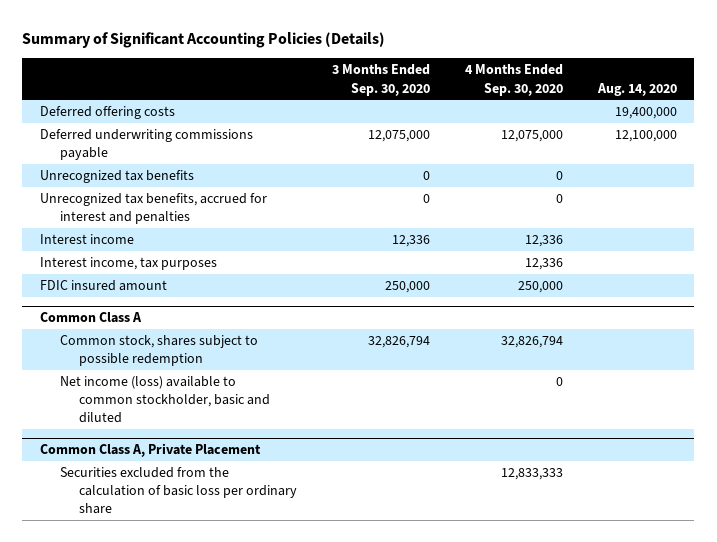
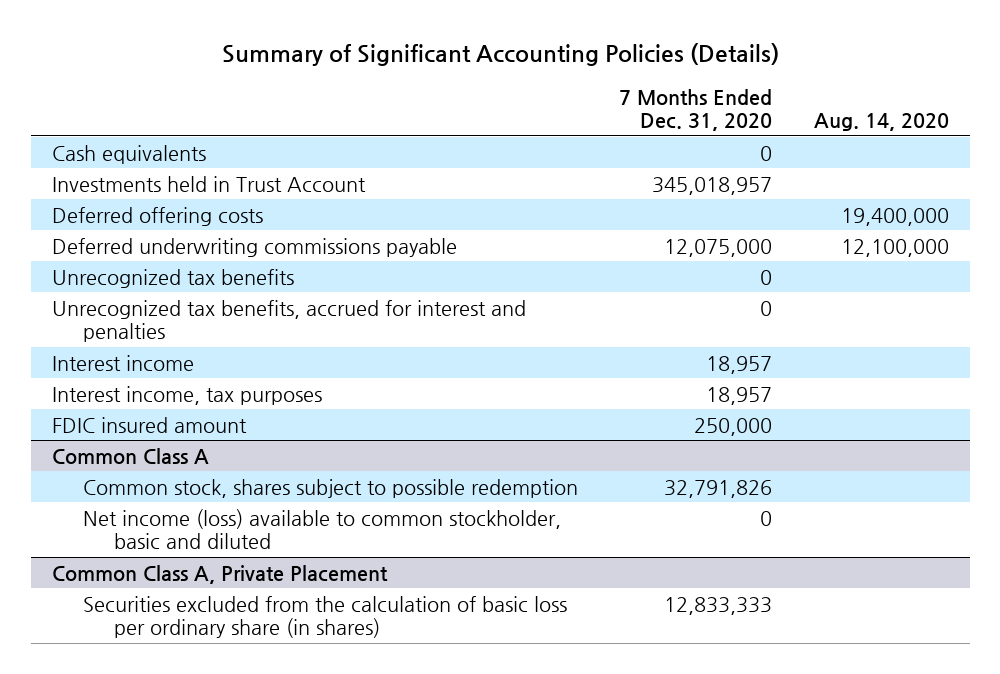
[332,64,431,96] 3 Months Ended Sep. 30, 2020 -> none
[464,64,563,96] 4 Months Ended Sep. 30, 2020 -> none
none -> [619,88,773,132] 7 Months Ended Dec. 31, 2020
none -> [51,144,206,164] Cash equivalents
none -> [51,175,366,192] Investments held in Trust Account
[59,466,298,515] Securities excluded from the calculation of basic loss per ordinary share -> [82,595,567,639] Securities excluded from the calculation of basic loss per ordinary share (in shares)

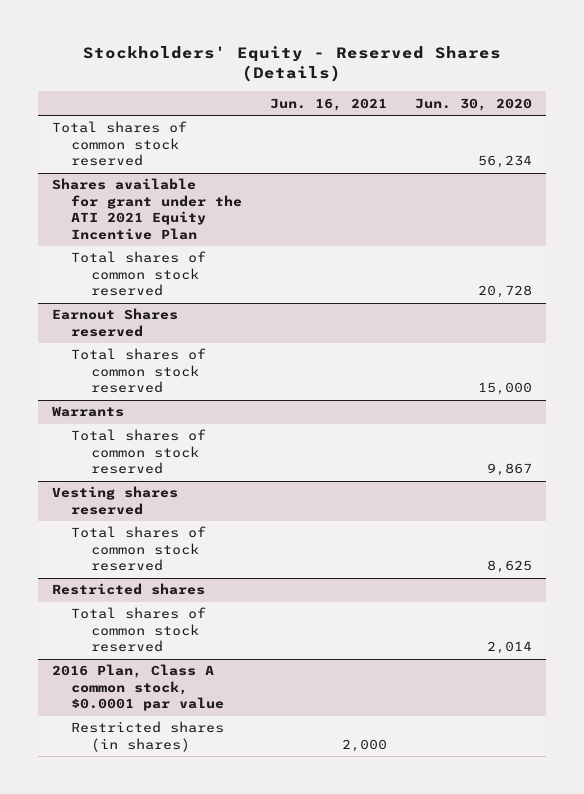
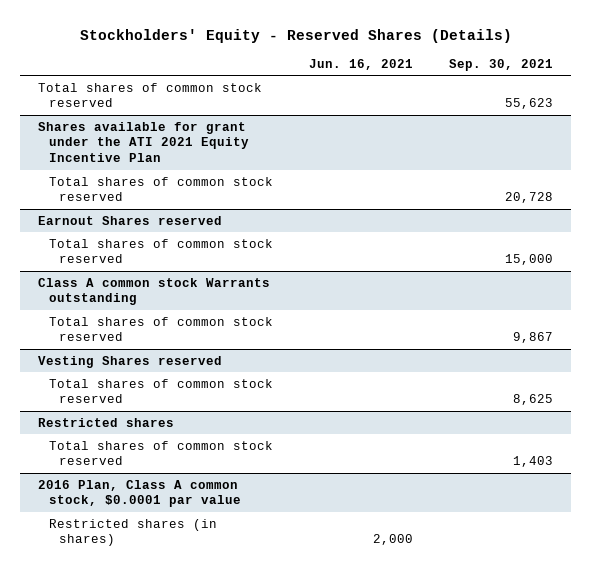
[415,97,533,111] Jun. 30, 2020 -> none
none -> [449,59,554,72] Sep. 30, 2021
[51,406,124,418] Warrants -> [38,277,271,306] Class A common stock Warrants outstanding
[51,486,178,515] Vesting shares reserved -> [38,355,223,368] Vesting Shares reserved

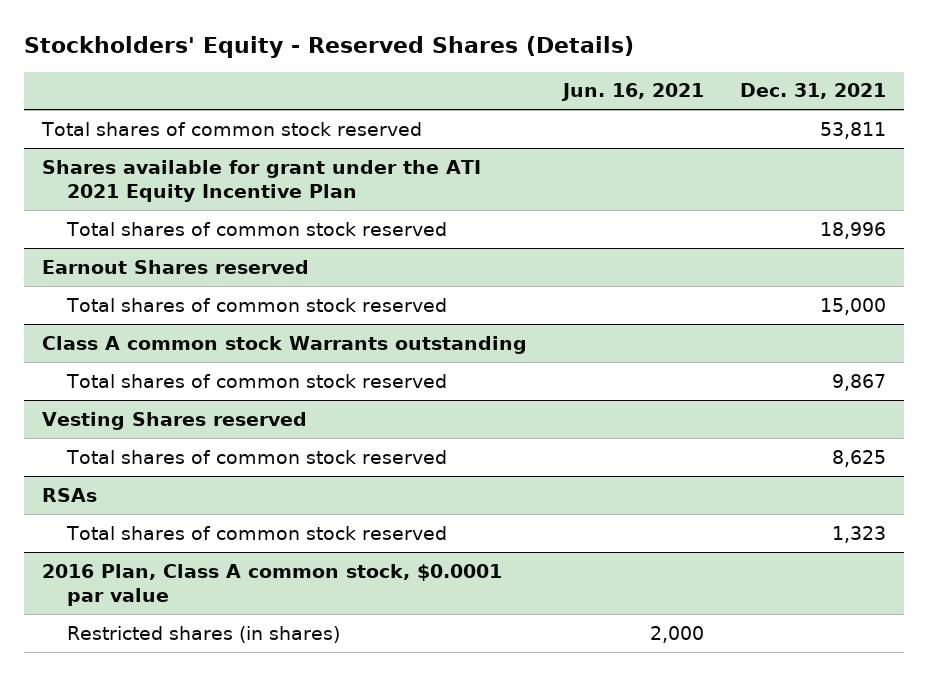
[449,59,554,72] Sep. 30, 2021 -> none
none -> [739,83,886,100] Dec. 31, 2021
[38,417,175,427] Restricted shares -> [41,487,97,502] RSAs

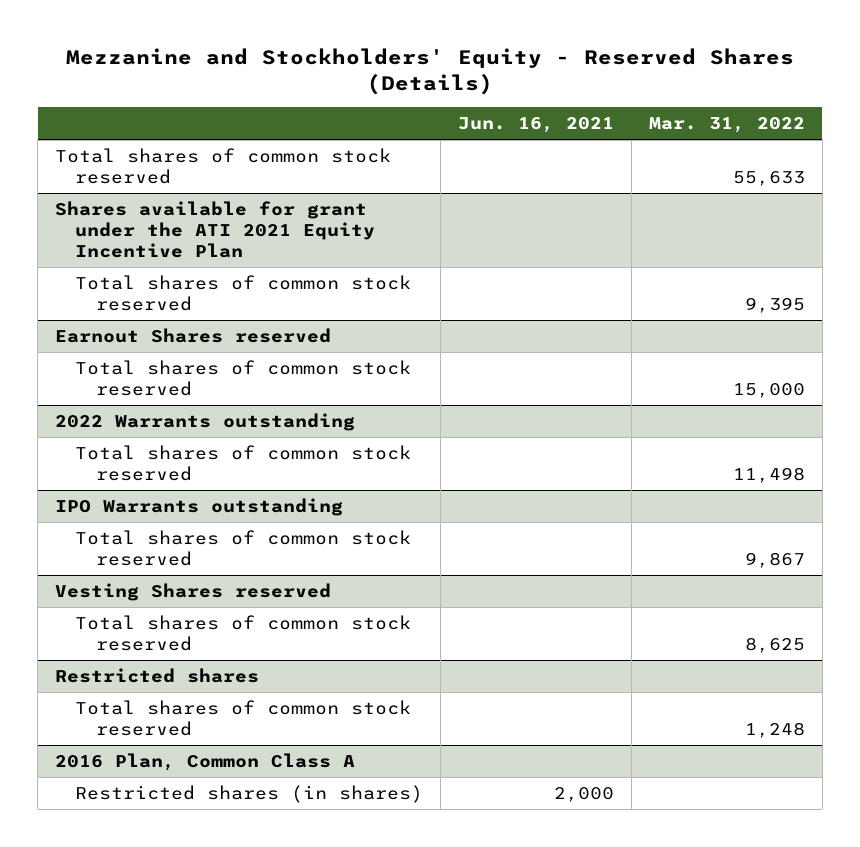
[23,35,634,58] Stockholders' Equity - Reserved Shares (Details) -> [65,47,794,95] Mezzanine and Stockholders' Equity - Reserved Shares (Details)
[739,83,886,100] Dec. 31, 2021 -> none
none -> [648,116,805,133] Mar. 31, 2022
none -> [54,413,355,432] 2022 Warrants outstanding
none -> [75,445,412,481] Total shares of common stock reserved
[41,335,527,354] Class A common stock Warrants outstanding -> [54,498,343,517] IPO Warrants outstanding
[41,487,97,502] RSAs -> [54,668,259,684] Restricted shares
[41,563,502,606] 2016 Plan, Class A common stock, $0.0001 par value -> [54,753,355,772] 2016 Plan, Common Class A

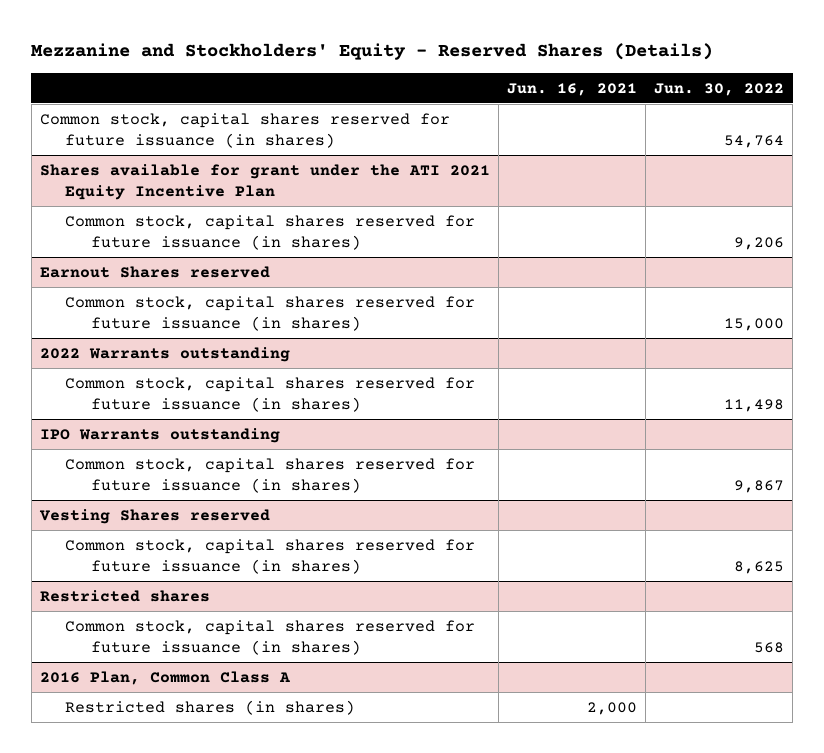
[648,116,805,133] Mar. 31, 2022 -> none
none -> [653,82,784,96] Jun. 30, 2022
[54,148,391,184] Total shares of common stock reserved -> [39,112,450,148] Common stock, capital shares reserved for future issuance (in shares)
[75,275,412,311] Total shares of common stock reserved -> [65,214,476,250] Common stock, capital shares reserved for future issuance (in shares)
[75,360,412,396] Total shares of common stock reserved -> [65,295,476,331] Common stock, capital shares reserved for future issuance (in shares)
[75,445,412,481] Total shares of common stock reserved -> [65,376,476,412] Common stock, capital shares reserved for future issuance (in shares)
[75,530,412,566] Total shares of common stock reserved -> [65,457,476,493] Common stock, capital shares reserved for future issuance (in shares)
[75,615,412,651] Total shares of common stock reserved -> [65,538,476,574] Common stock, capital shares reserved for future issuance (in shares)
[75,700,412,736] Total shares of common stock reserved -> [65,619,476,655] Common stock, capital shares reserved for future issuance (in shares)

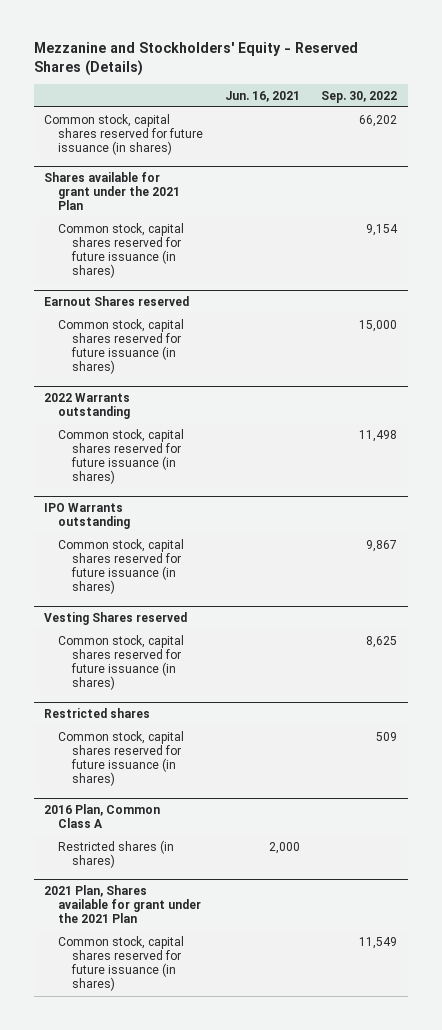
[653,82,784,96] Jun. 30, 2022 -> none
none -> [321,90,398,103] Sep. 30, 2022
[39,163,490,200] Shares available for grant under the ATI 2021 Equity Incentive Plan -> [44,171,181,211] Shares available for grant under the 2021 Plan
none -> [44,884,202,924] 2021 Plan, Shares available for grant under the 2021 Plan
none -> [58,935,185,992] Common stock, capital shares reserved for future issuance (in shares)

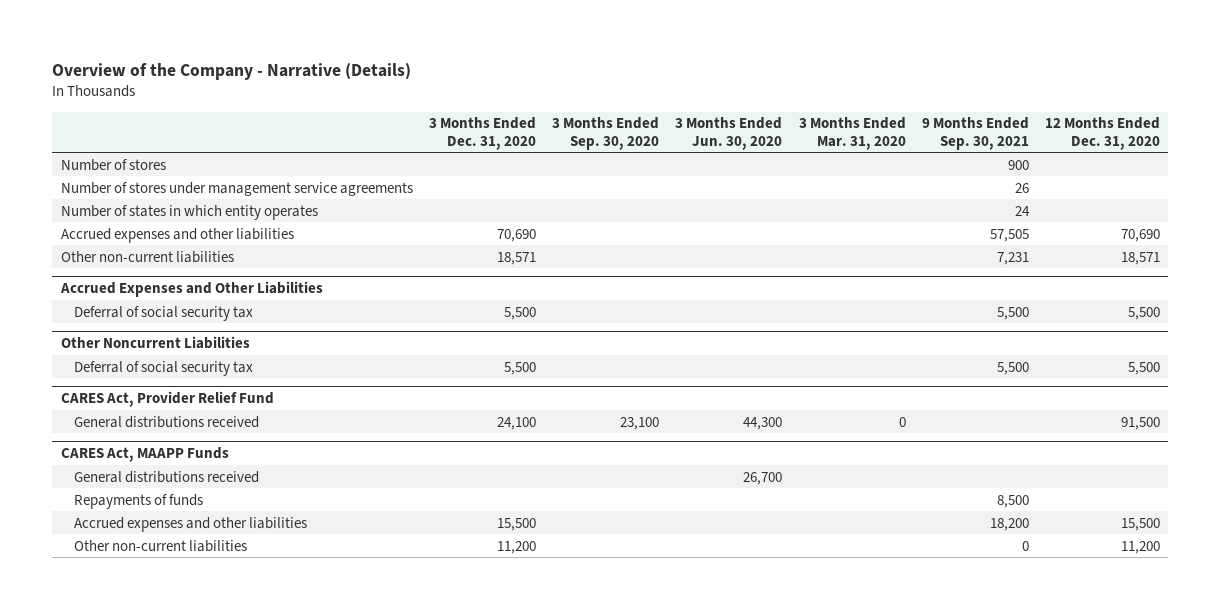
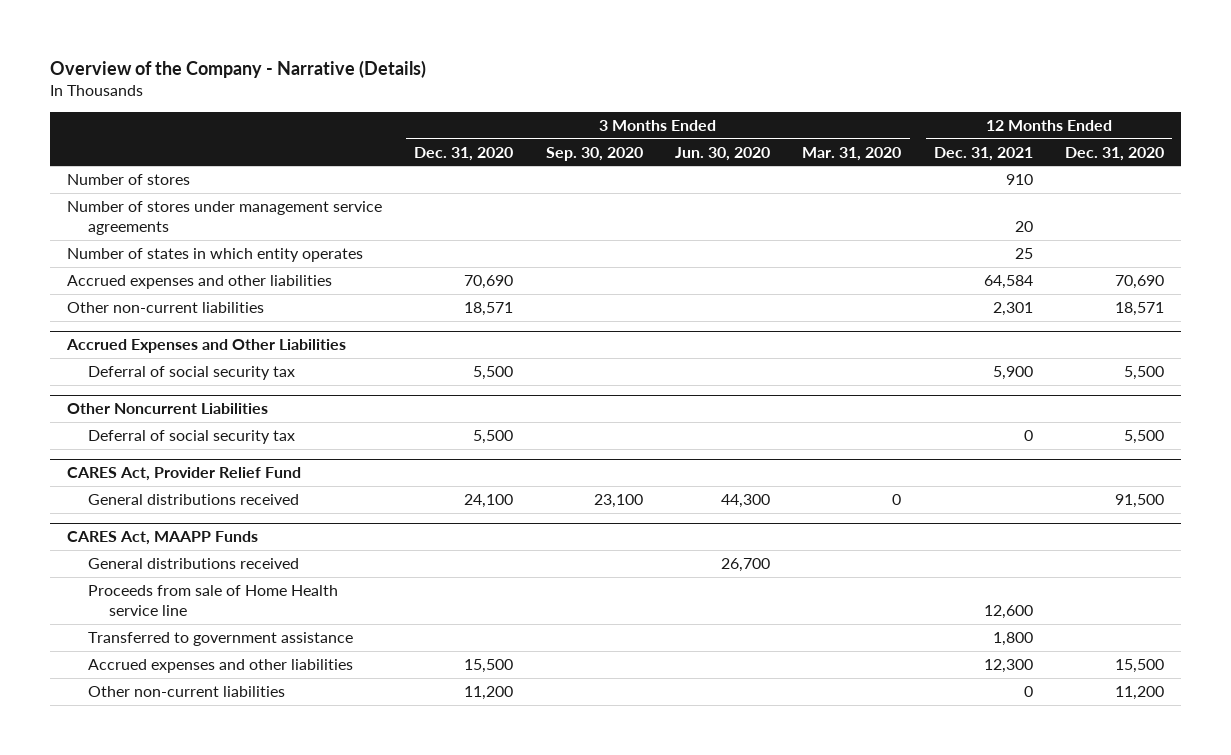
[922,117,1030,150] 9 Months Ended Sep. 30, 2021 -> none
none -> [933,146,1033,161] Dec. 31, 2021
[74,493,204,509] Repayments of funds -> [87,585,338,617] Proceeds from sale of Home Health service line
none -> [87,632,353,647] Transferred to government assistance

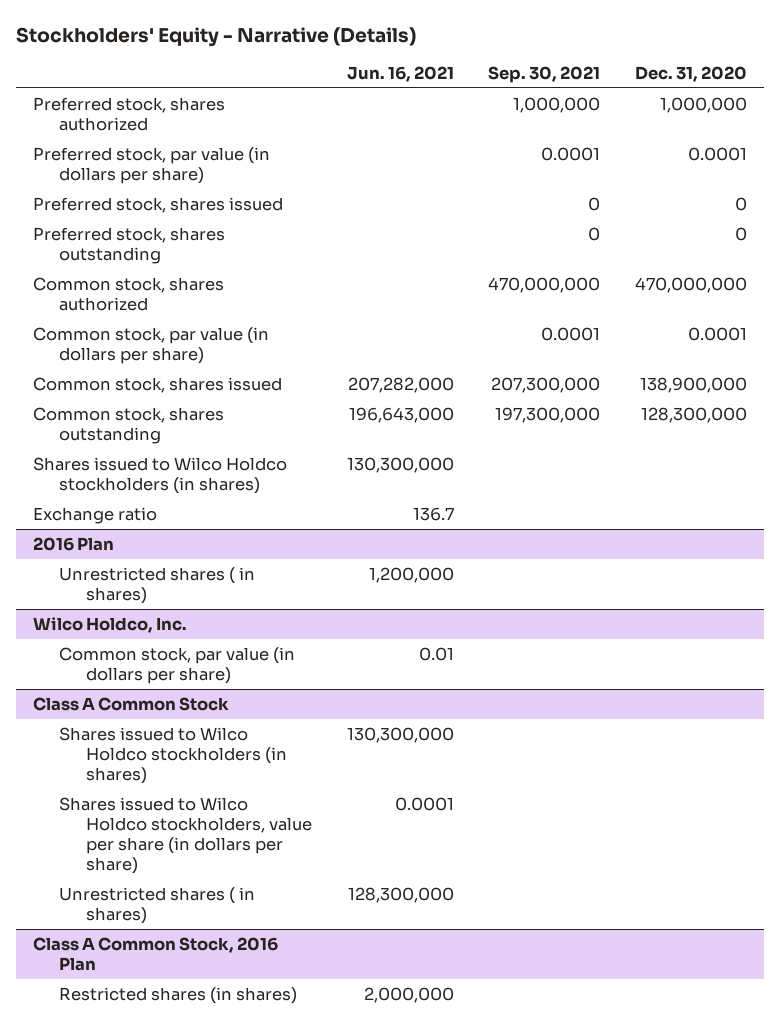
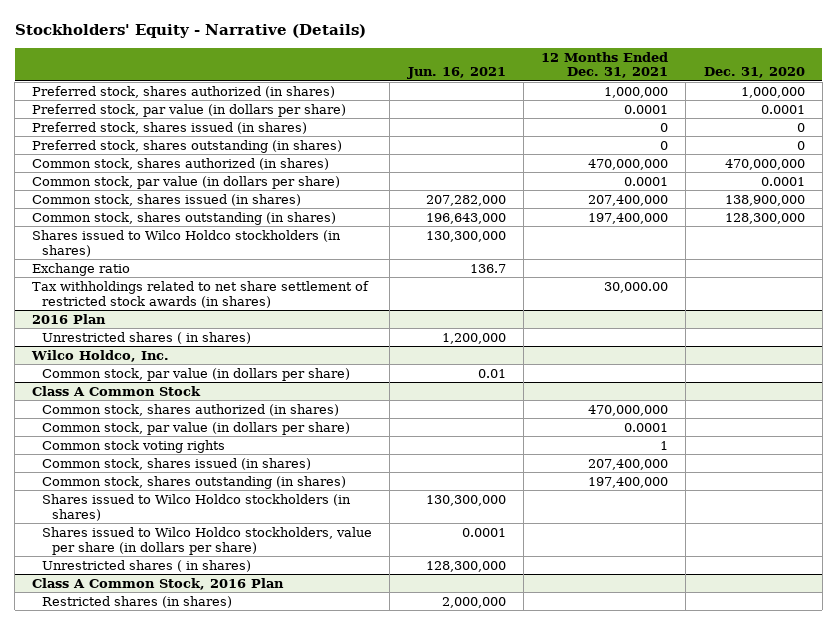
[488,65,601,83] Sep. 30, 2021 -> none
none -> [541,51,669,79] 12 Months Ended Dec. 31, 2021
[33,96,226,131] Preferred stock, shares authorized -> [32,85,336,98] Preferred stock, shares authorized (in shares)
[33,196,284,213] Preferred stock, shares issued -> [32,121,308,134] Preferred stock, shares issued (in shares)
[33,226,226,264] Preferred stock, shares outstanding -> [32,139,343,153] Preferred stock, shares outstanding (in shares)
[33,276,225,311] Common stock, shares authorized -> [32,157,330,170] Common stock, shares authorized (in shares)
[33,376,283,393] Common stock, shares issued -> [32,193,302,206] Common stock, shares issued (in shares)
[33,406,225,444] Common stock, shares outstanding -> [32,211,337,225] Common stock, shares outstanding (in shares)
none -> [32,280,370,308] Tax withholdings related to net share settlement of restricted stock awards (in shares)
none -> [42,403,340,416] Common stock, shares authorized (in shares)
none -> [42,421,351,435] Common stock, par value (in dollars per share)
none -> [42,439,226,453] Common stock voting rights
none -> [42,457,312,470] Common stock, shares issued (in shares)
none -> [42,475,347,489] Common stock, shares outstanding (in shares)

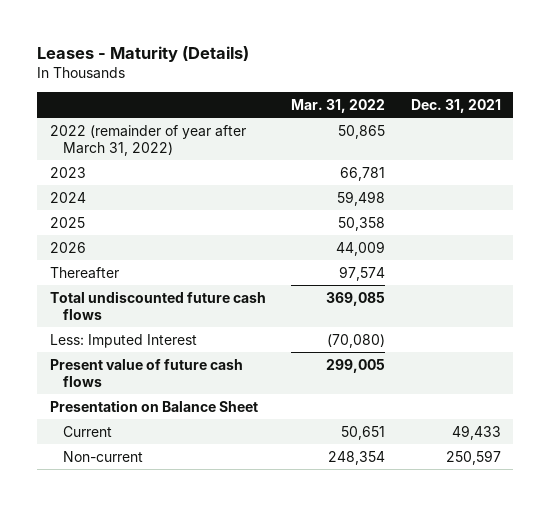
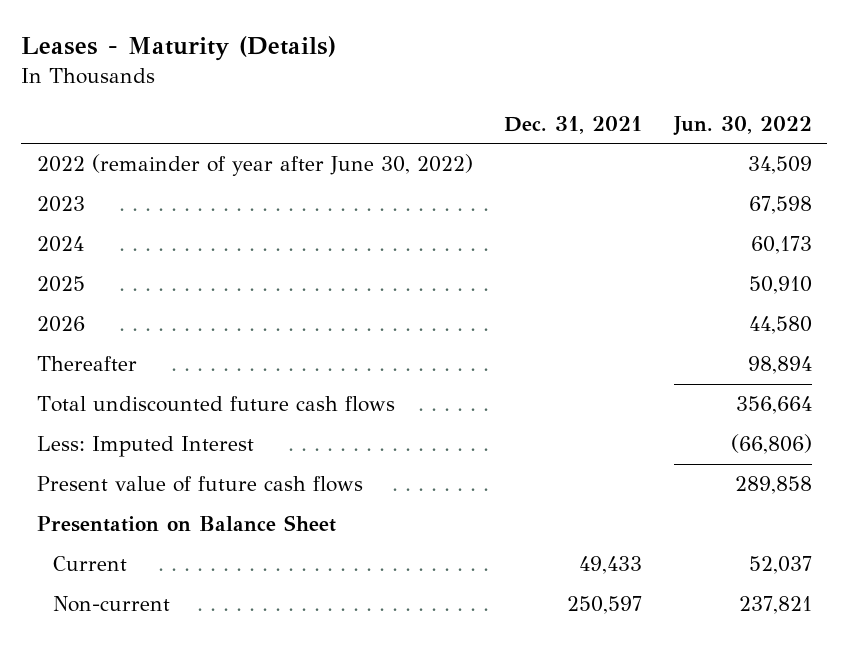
[291,99,386,114] Mar. 31, 2022 -> none
none -> [672,115,812,136] Jun. 30, 2022
[49,124,246,157] 2022 (remainder of year after March 31, 2022) -> [36,154,473,177] 2022 (remainder of year after June 30, 2022)

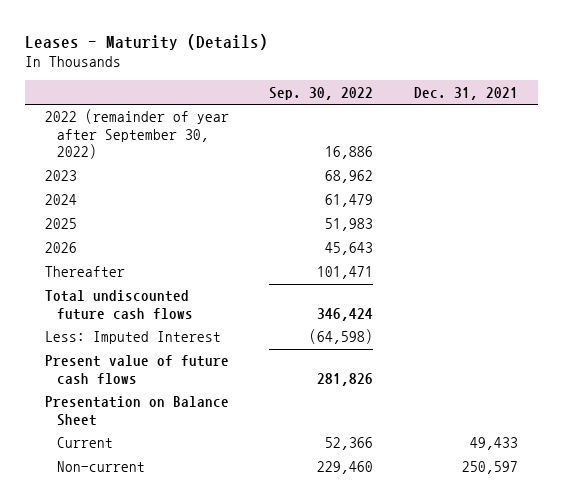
[672,115,812,136] Jun. 30, 2022 -> none
none -> [269,86,374,100] Sep. 30, 2022
[36,154,473,177] 2022 (remainder of year after June 30, 2022) -> [44,109,229,160] 2022 (remainder of year after September 30, 2022)

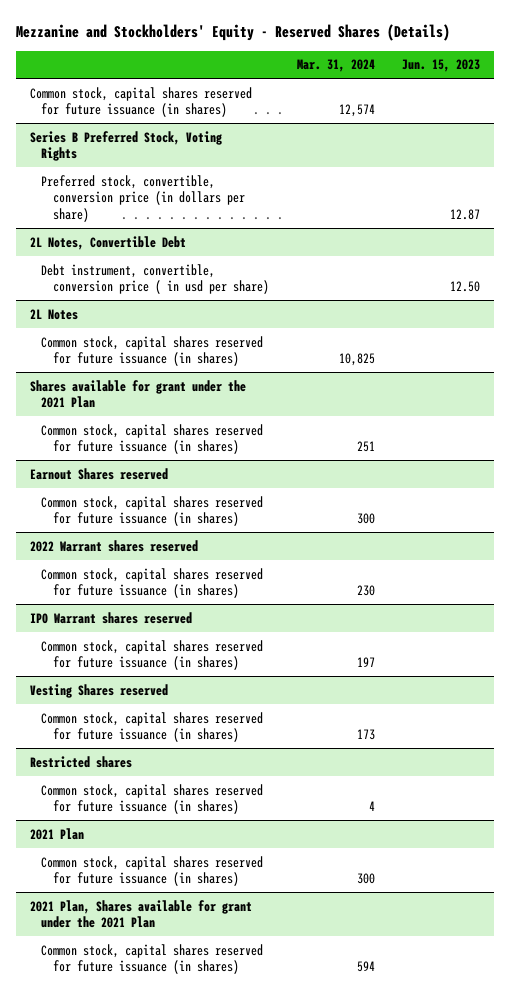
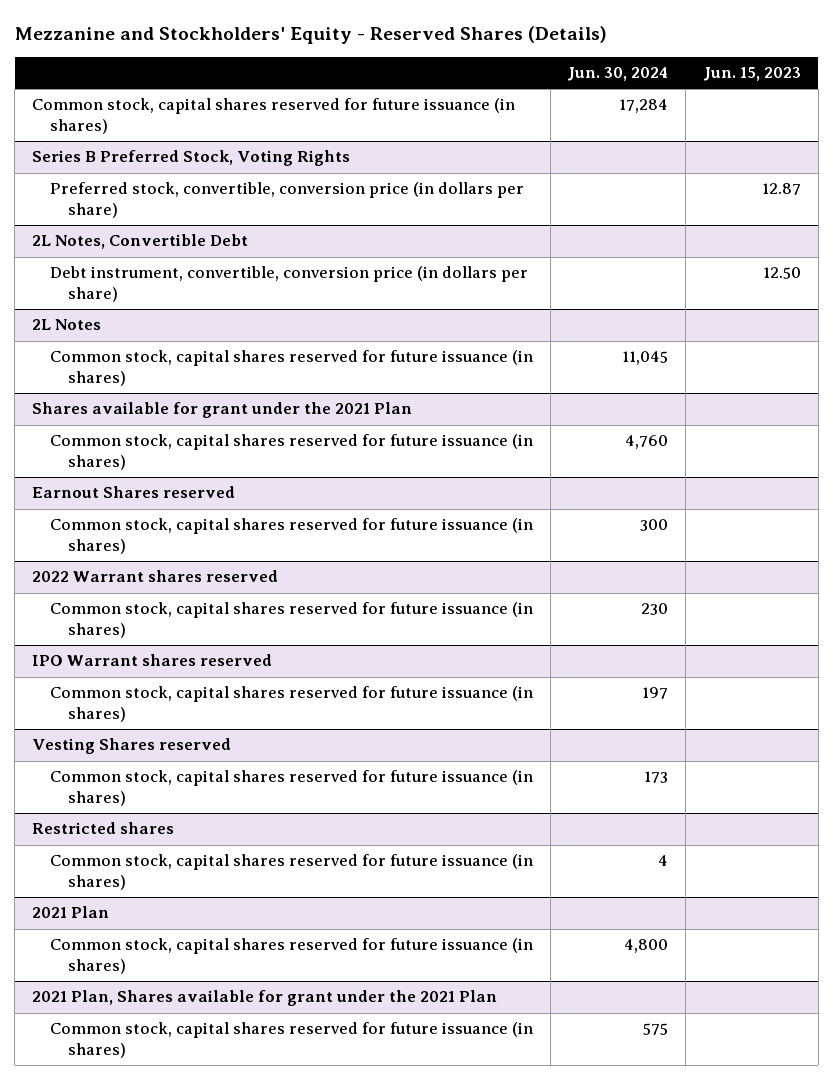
[296,59,375,73] Mar. 31, 2024 -> none
none -> [567,66,669,81] Jun. 30, 2024
[41,263,269,295] Debt instrument, convertible, conversion price ( in usd per share) -> [49,266,528,302] Debt instrument, convertible, conversion price (in dollars per share)

